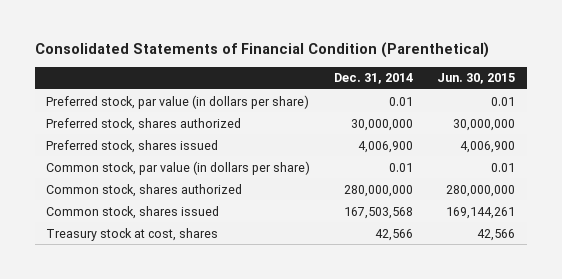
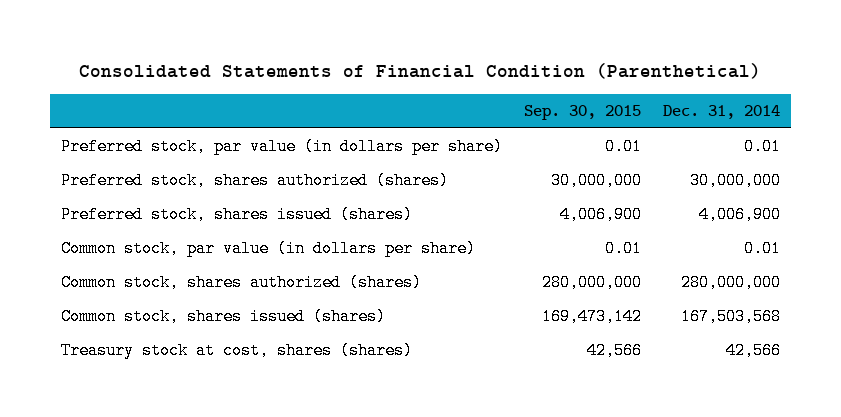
[437,73,516,85] Jun. 30, 2015 -> none
none -> [523,105,641,121] Sep. 30, 2015
[46,117,242,131] Preferred stock, shares authorized -> [61,172,450,190] Preferred stock, shares authorized (shares)
[46,139,219,153] Preferred stock, shares issued -> [61,206,414,224] Preferred stock, shares issued (shares)
[46,183,243,197] Common stock, shares authorized -> [61,274,423,292] Common stock, shares authorized (shares)
[46,205,220,219] Common stock, shares issued -> [61,308,387,326] Common stock, shares issued (shares)
[46,227,219,241] Treasury stock at cost, shares -> [61,342,414,360] Treasury stock at cost, shares (shares)

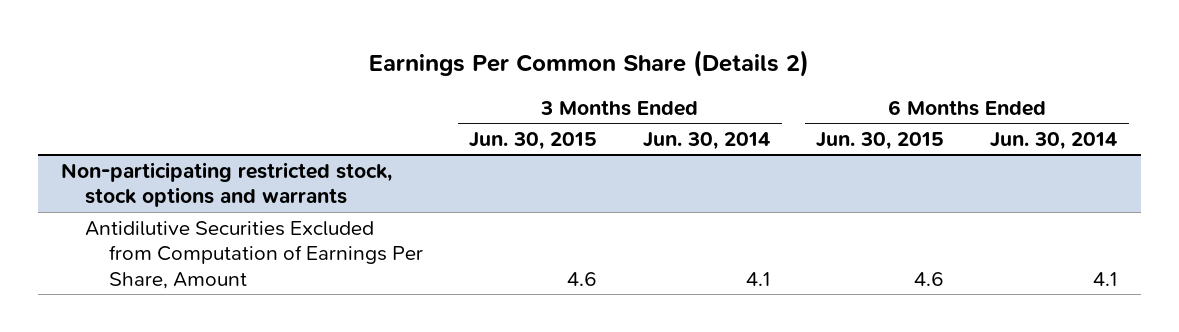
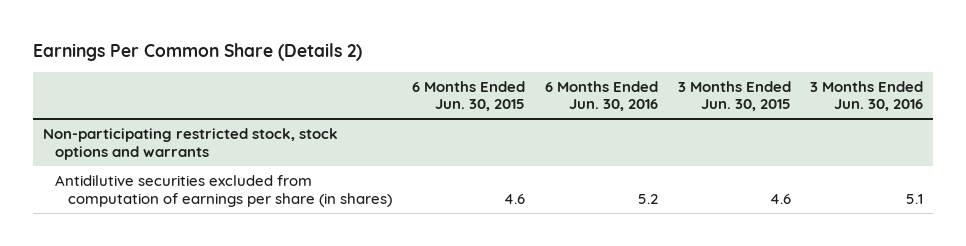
[643,131,771,150] Jun. 30, 2014 -> none
[990,131,1118,150] Jun. 30, 2014 -> none
none -> [544,80,658,112] 6 Months Ended Jun. 30, 2016
none -> [810,80,924,112] 3 Months Ended Jun. 30, 2016
[85,220,423,290] Antidilutive Securities Excluded from Computation of Earnings Per Share, Amount -> [55,174,392,207] Antidilutive securities excluded from computation of earnings per share (in shares)

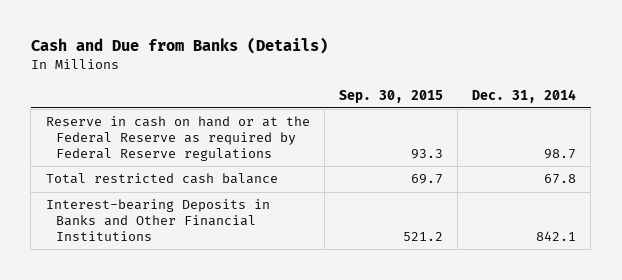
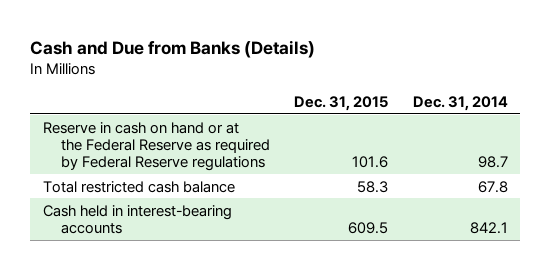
[338,89,443,103] Sep. 30, 2015 -> none
none -> [294,95,389,111] Dec. 31, 2015
[45,199,270,241] Interest-bearing Deposits in Banks and Other Financial Institutions -> [42,204,232,234] Cash held in interest-bearing accounts

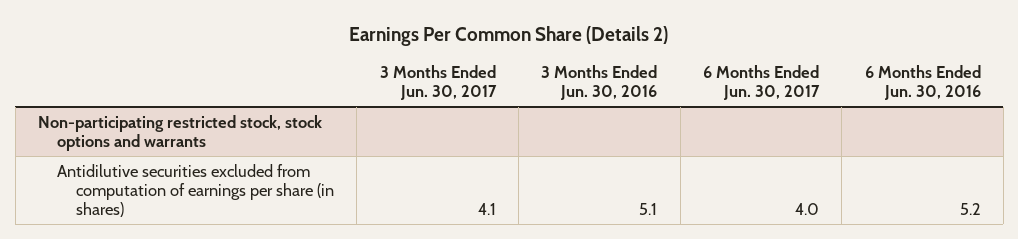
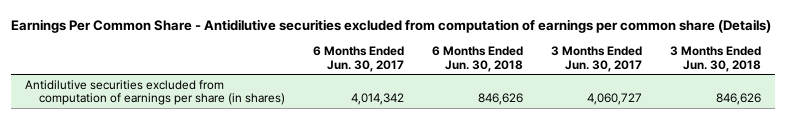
[349,25,669,46] Earnings Per Common Share (Details 2) -> [11,18,772,33] Earnings Per Common Share - Antidilutive securities excluded from computation of earnings per common share (Details)
[541,65,658,101] 3 Months Ended Jun. 30, 2016 -> none
[864,65,981,101] 6 Months Ended Jun. 30, 2016 -> none
none -> [432,46,524,72] 6 Months Ended Jun. 30, 2018
none -> [670,46,762,72] 3 Months Ended Jun. 30, 2018
[37,114,322,151] Non-participating restricted stock, stock options and warrants -> none
[477,203,496,216] 4.1 -> [587,93,643,106] 4,060,727
[794,203,819,216] 4.0 -> [351,93,405,106] 4,014,342

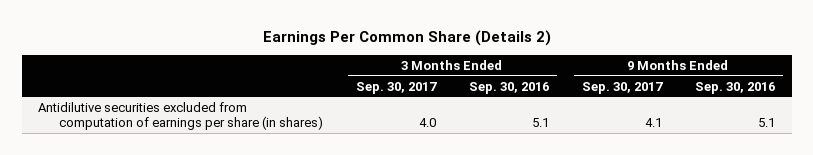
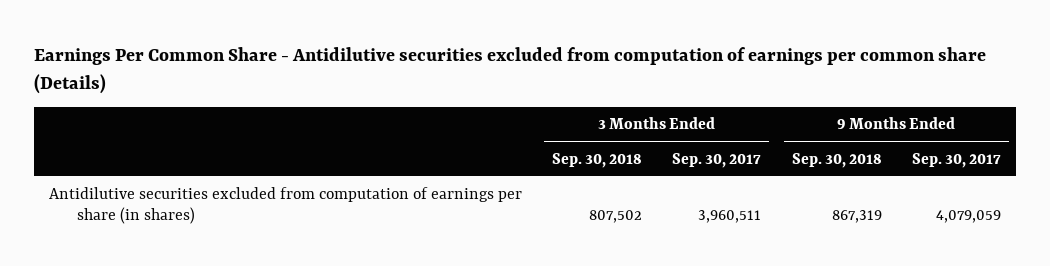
[262,30,551,47] Earnings Per Common Share (Details 2) -> [33,47,986,95] Earnings Per Common Share - Antidilutive securities excluded from computation of earnings per common share (Details)
[468,81,549,94] Sep. 30, 2016 -> none
[695,81,776,94] Sep. 30, 2016 -> none
none -> [552,152,643,168] Sep. 30, 2018
none -> [791,152,882,168] Sep. 30, 2018
[418,118,436,128] 4.0 -> [698,210,762,224] 3,960,511
[644,118,662,128] 4.1 -> [936,210,1002,224] 4,079,059

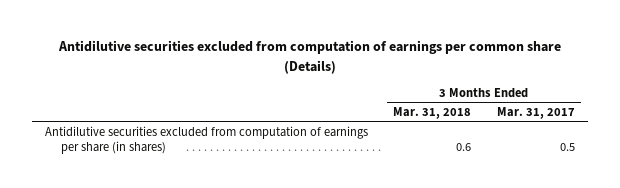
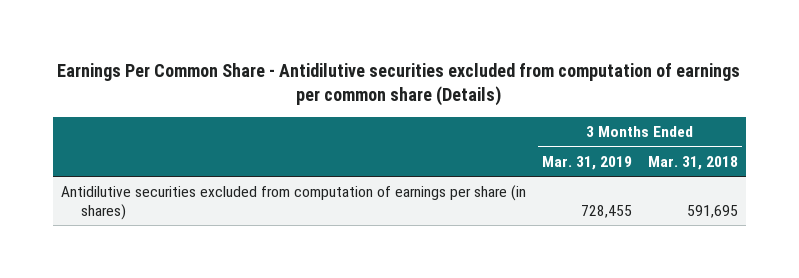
[57,40,561,74] Antidilutive securities excluded from computation of earnings per common share (Details) -> [57,62,741,107] Earnings Per Common Share - Antidilutive securities excluded from computation of earnings per common share (Details)
[496,106,575,119] Mar. 31, 2017 -> none
none -> [541,156,632,171] Mar. 31, 2019
[456,142,472,151] 0.6 -> [687,204,739,218] 591,695

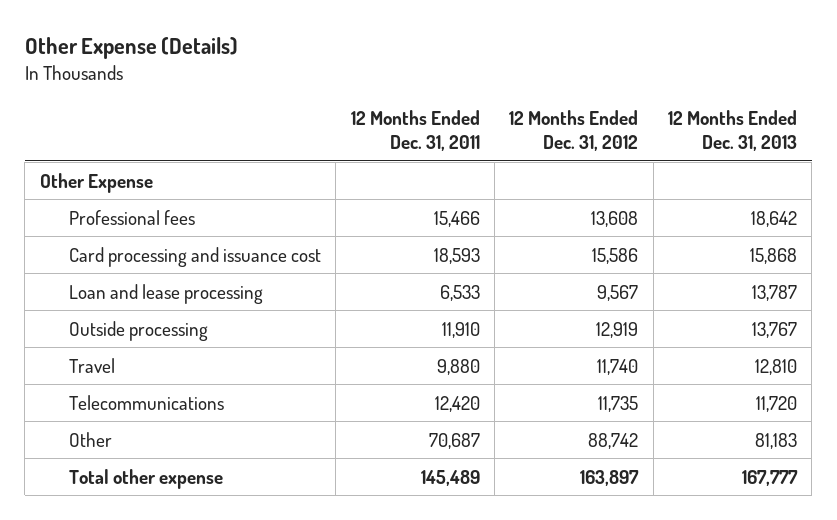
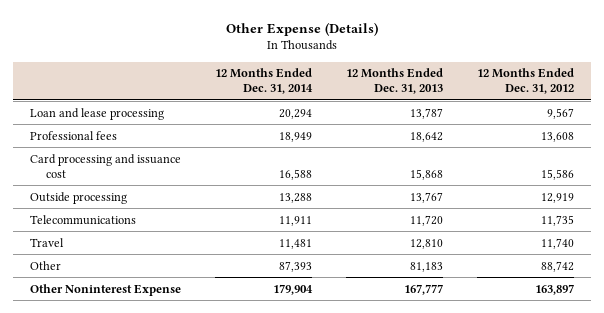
[350,109,480,151] 12 Months Ended Dec. 31, 2011 -> none
none -> [215,68,314,95] 12 Months Ended Dec. 31, 2014
[39,172,153,193] Other Expense -> none
[68,283,263,304] Loan and lease processing -> [30,107,165,120] Loan and lease processing
[68,357,115,373] Travel -> [30,237,65,247] Travel
[68,468,223,489] Total other expense -> [30,283,182,296] Other Noninterest Expense

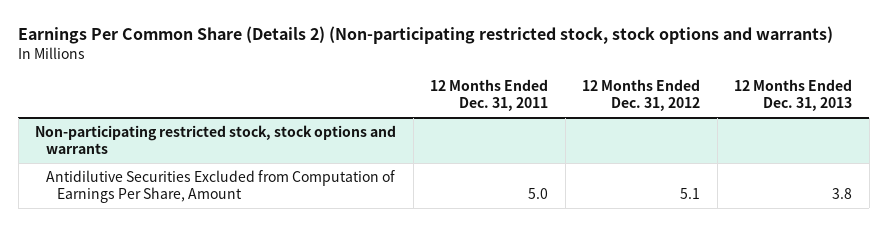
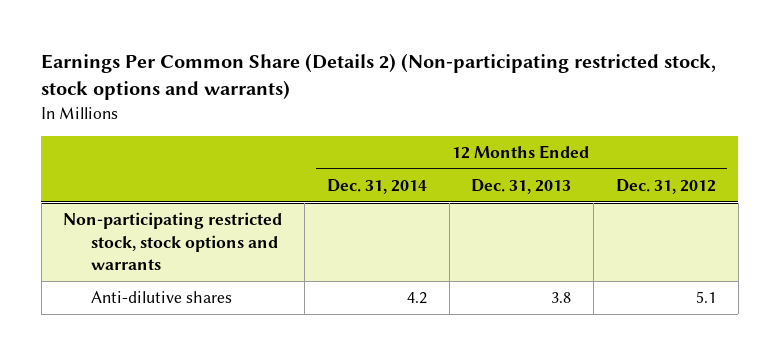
[430,79,549,112] 12 Months Ended Dec. 31, 2011 -> none
none -> [326,178,427,194] Dec. 31, 2014
[46,169,396,203] Antidilutive Securities Excluded from Computation of Earnings Per Share, Amount -> [90,291,232,304] Anti-dilutive shares

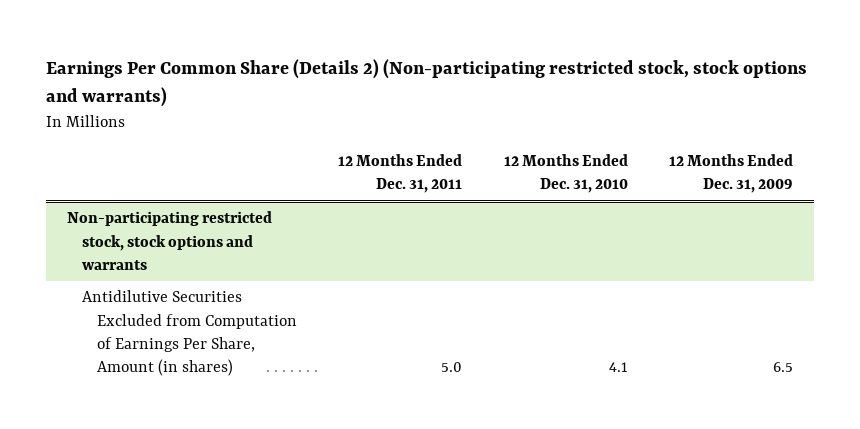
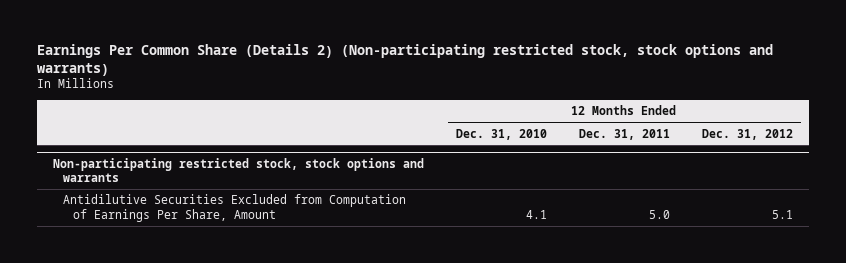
[669,154,794,194] 12 Months Ended Dec. 31, 2009 -> none
none -> [701,128,793,140] Dec. 31, 2012
[81,290,297,376] Antidilutive Securities Excluded from Computation of Earnings Per Share, Amount (in shares) -> [62,194,406,222] Antidilutive Securities Excluded from Computation of Earnings Per Share, Amount

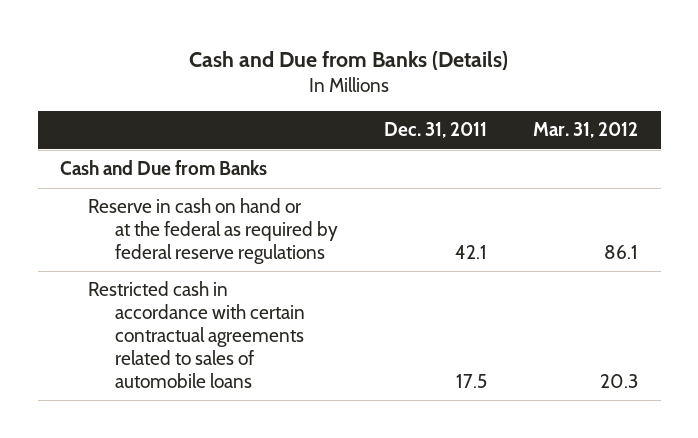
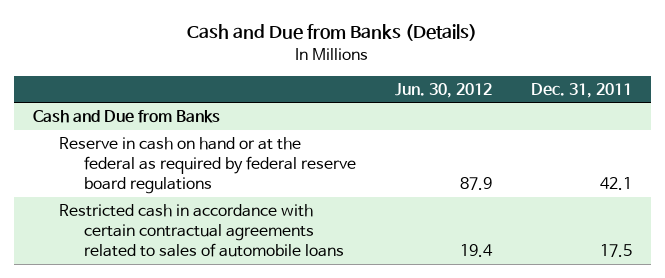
[532,122,638,139] Mar. 31, 2012 -> none
none -> [394,82,492,98] Jun. 30, 2012
[87,198,339,265] Reserve in cash on hand or at the federal as required by federal reserve regulations -> [58,137,356,195] Reserve in cash on hand or at the federal as required by federal reserve board regulations

